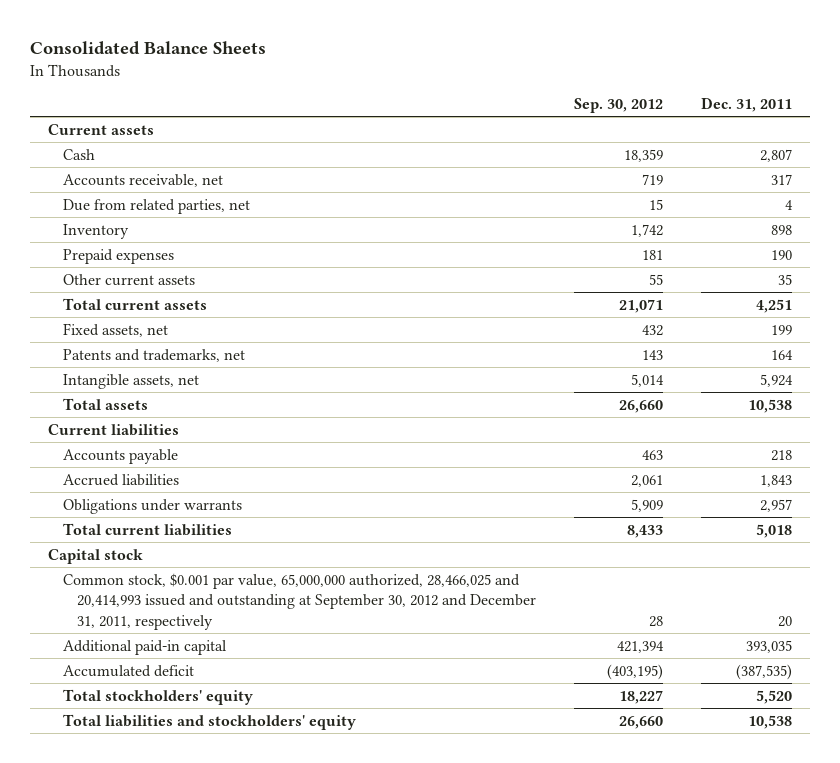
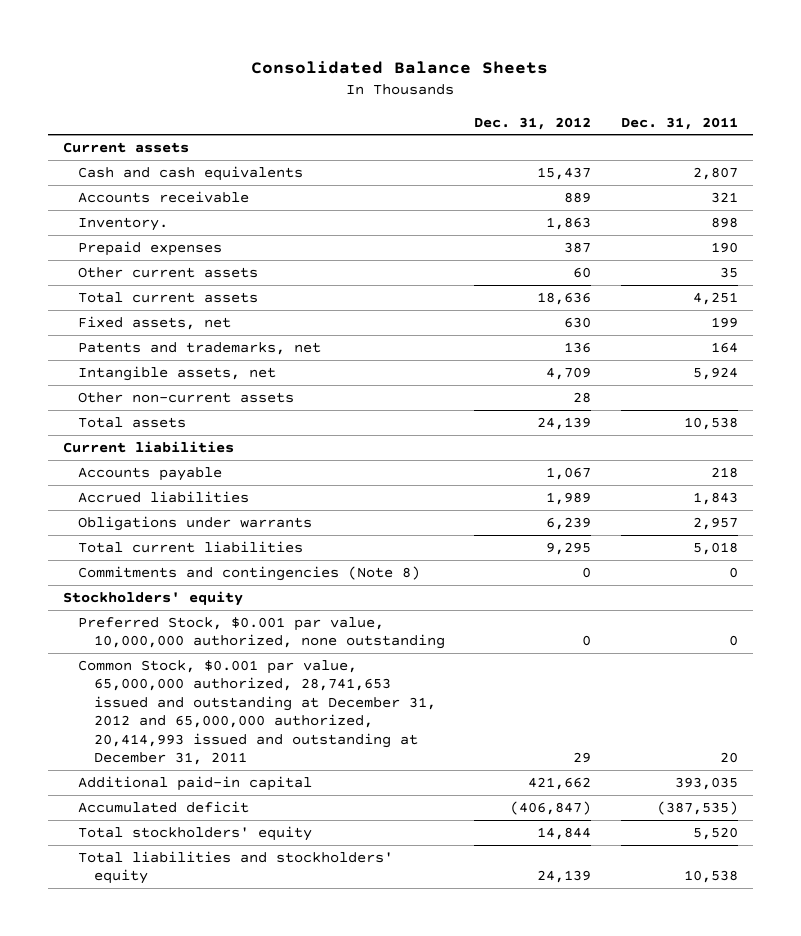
[573,98,663,114] Sep. 30, 2012 -> none
none -> [474,116,592,130] Dec. 31, 2012
[62,198,250,214] Due from related parties, net -> none
[62,148,95,160] Cash -> [78,166,304,182] Cash and cash equivalents
[62,173,223,187] Accounts receivable, net -> [78,191,250,204] Accounts receivable
[770,173,792,185] 317 -> [710,192,738,204] 321
[62,223,129,239] Inventory -> [78,217,169,232] Inventory.
none -> [78,392,295,404] Other non-current assets
[48,548,144,564] Capital stock -> none
none -> [78,566,421,582] Commitments and contingencies (Note 8)
none -> [63,591,244,607] Stockholders' equity
none -> [78,617,445,650] Preferred Stock, $0.001 par value, 10,000,000 authorized, none outstanding
[62,572,537,630] Common stock, $0.001 par value, 65,000,000 authorized, 28,466,025 and 20,414,993 issued and outstanding at September 30, 2012 and December 31, 2011, respectively -> [78,660,436,766] Common Stock, $0.001 par value, 65,000,000 authorized, 28,741,653 issued and outstanding at December 31, 2012 and 65,000,000 authorized, 20,414,993 issued and outstanding at December 31, 2011

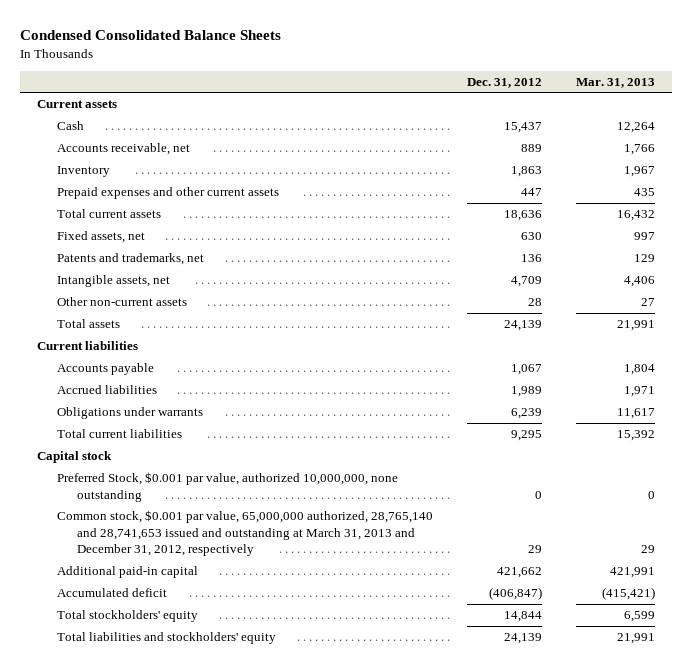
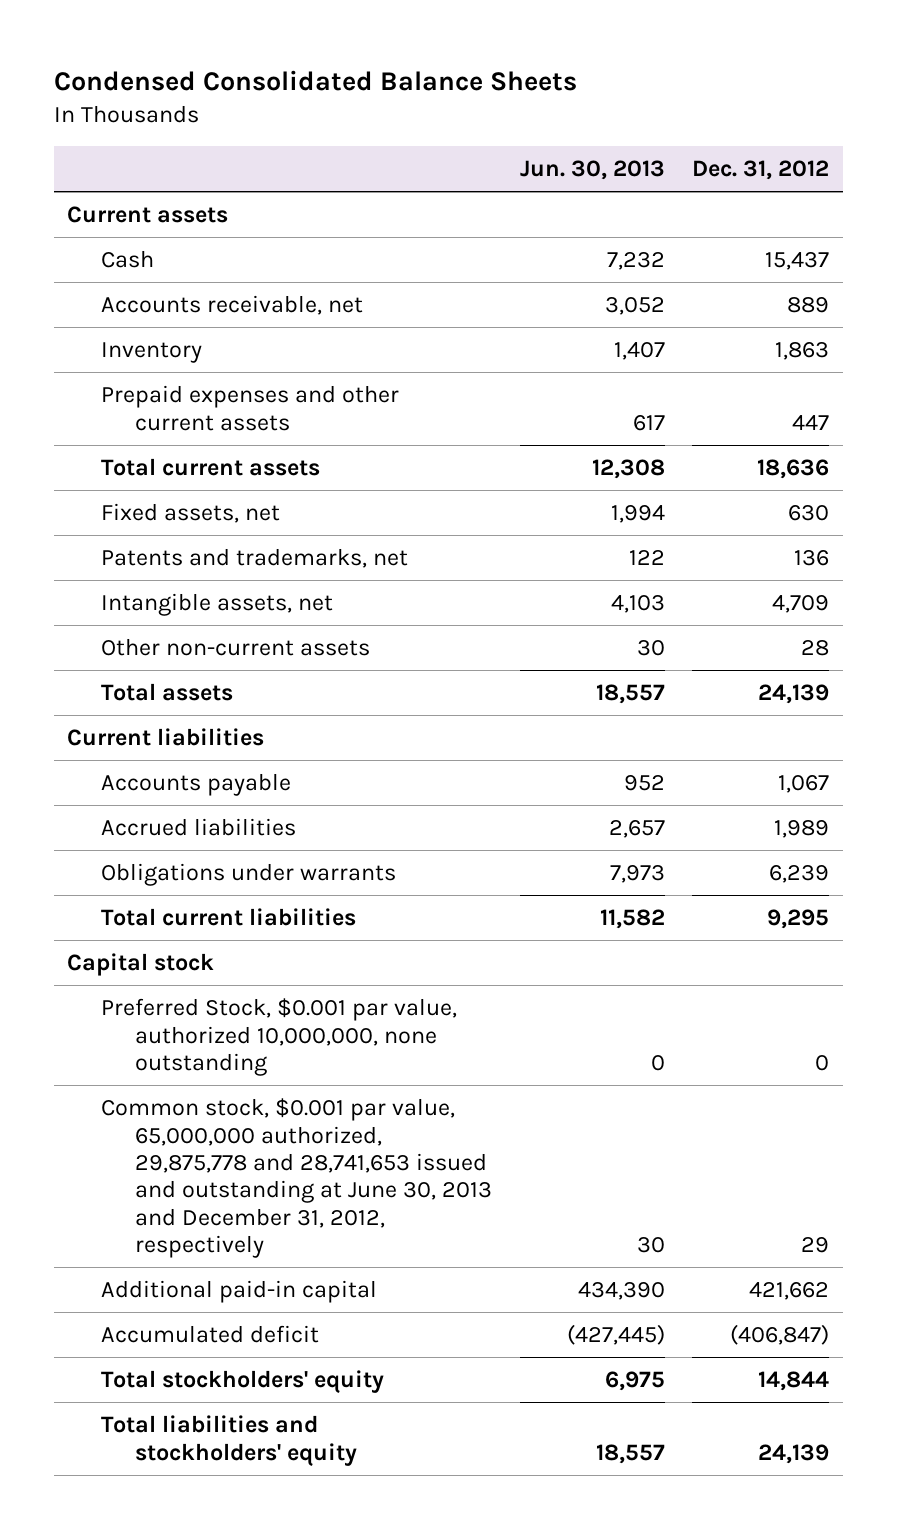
[575,77,655,88] Mar. 31, 2013 -> none
none -> [519,159,665,180] Jun. 30, 2013
[56,510,433,557] Common stock, $0.001 par value, 65,000,000 authorized, 28,765,140 and 28,741,653 issued and outstanding at March 31, 2013 and December 31, 2012, respectively -> [101,1098,493,1258] Common stock, $0.001 par value, 65,000,000 authorized, 29,875,778 and 28,741,653 issued and outstanding at June 30, 2013 and December 31, 2012, respectively

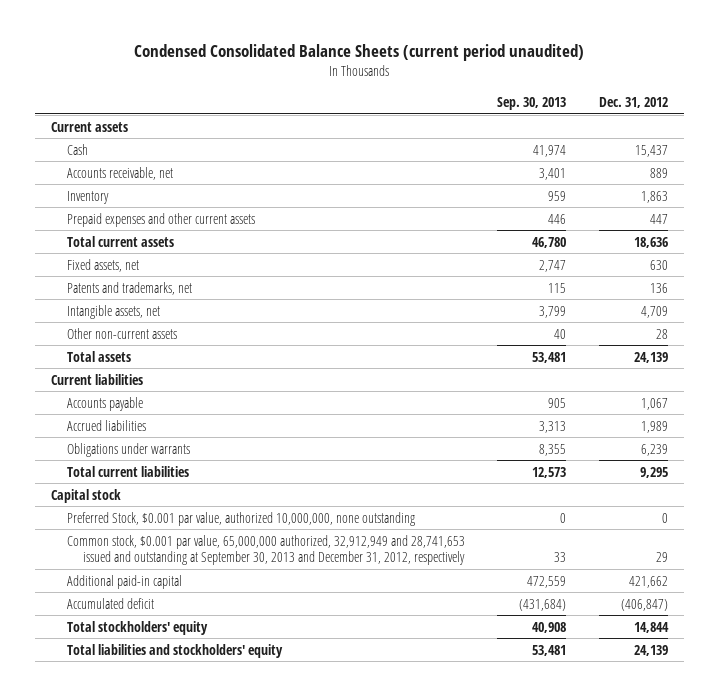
[53,70,577,92] Condensed Consolidated Balance Sheets -> [134,43,585,61] Condensed Consolidated Balance Sheets (current period unaudited)
[519,159,665,180] Jun. 30, 2013 -> none
none -> [497,97,567,111] Sep. 30, 2013
[101,1098,493,1258] Common stock, $0.001 par value, 65,000,000 authorized, 29,875,778 and 28,741,653 issued and outstanding at June 30, 2013 and December 31, 2012, respectively -> [66,534,465,566] Common stock, $0.001 par value, 65,000,000 authorized, 32,912,949 and 28,741,653 issued and outstanding at September 30, 2013 and December 31, 2012, respectively

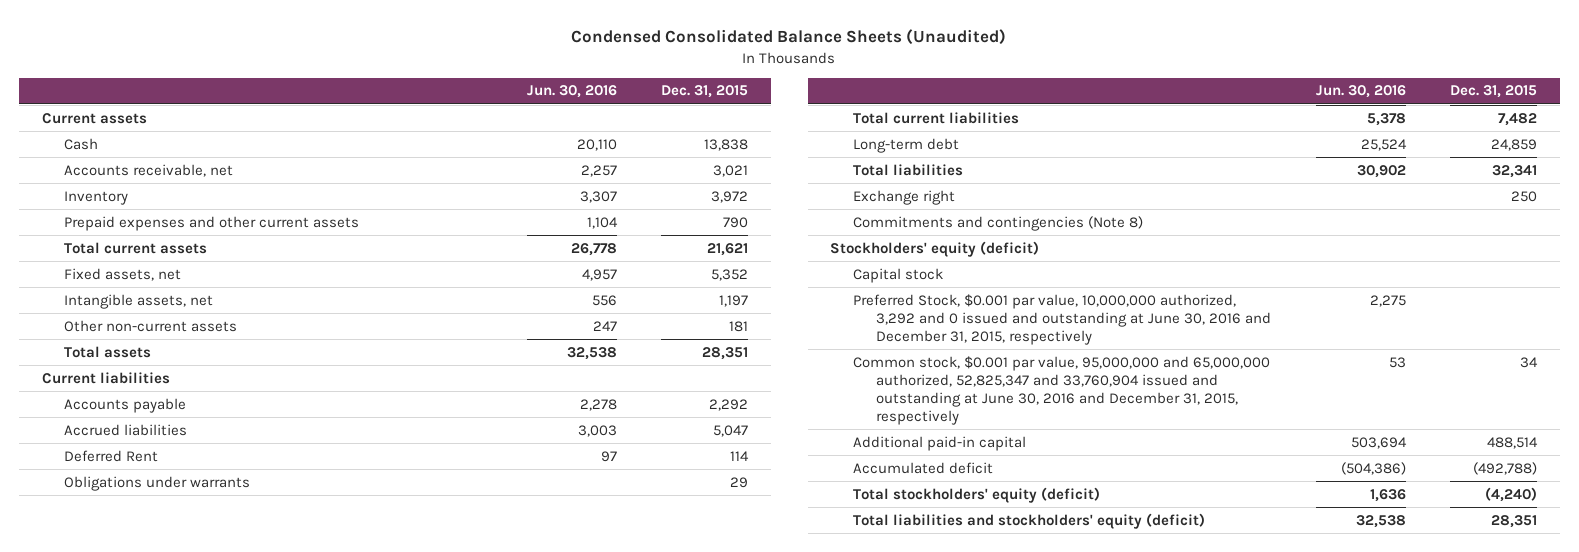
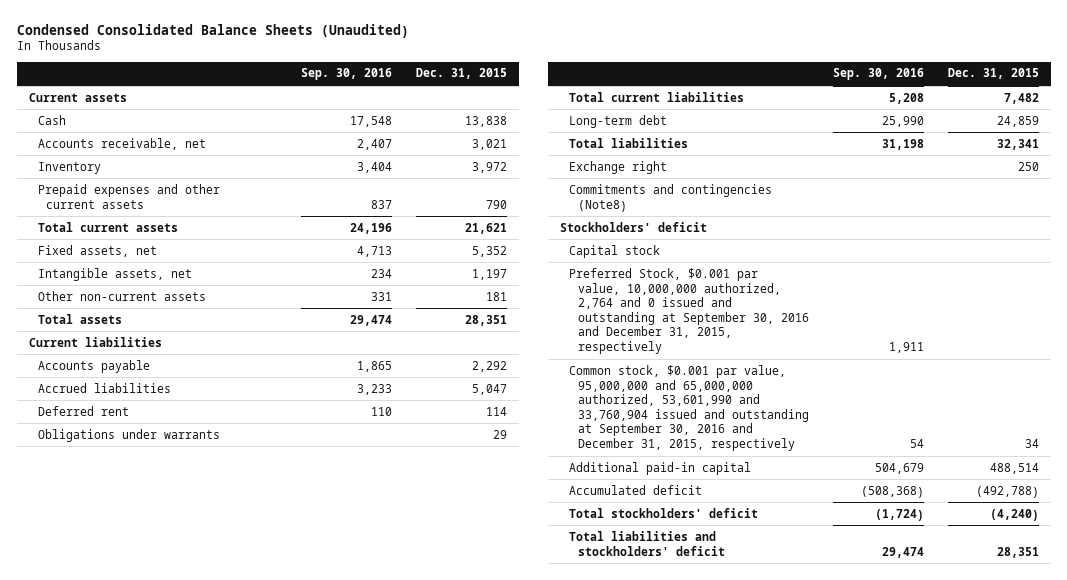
[526,85,617,99] Jun. 30, 2016 -> none
none -> [301,68,393,81] Sep. 30, 2016
[64,449,159,462] Deferred Rent -> [37,405,129,416] Deferred rent
[853,215,1144,231] Commitments and contingencies (Note 8) -> [568,183,772,212] Commitments and contingencies (Note8)
[830,240,1040,257] Stockholders' equity (deficit) -> [559,221,707,232] Stockholders' deficit
[853,293,1272,345] Preferred Stock, $0.001 par value, 10,000,000 authorized, 3,292 and 0 issued and outstanding at June 30, 2016 and December 31, 2015, respectively -> [568,267,809,355] Preferred Stock, $0.001 par value, 10,000,000 authorized, 2,764 and 0 issued and outstanding at September 30, 2016 and December 31, 2015, respectively
[853,355,1271,425] Common stock, $0.001 par value, 95,000,000 and 65,000,000 authorized, 52,825,347 and 33,760,904 issued and outstanding at June 30, 2016 and December 31, 2015, respectively -> [568,364,809,452] Common stock, $0.001 par value, 95,000,000 and 65,000,000 authorized, 53,601,990 and 33,760,904 issued and outstanding at September 30, 2016 and December 31, 2015, respectively
[853,486,1101,503] Total stockholders' equity (deficit) -> [568,507,758,518] Total stockholders' deficit
[853,512,1206,529] Total liabilities and stockholders' equity (deficit) -> [568,530,725,556] Total liabilities and stockholders' deficit

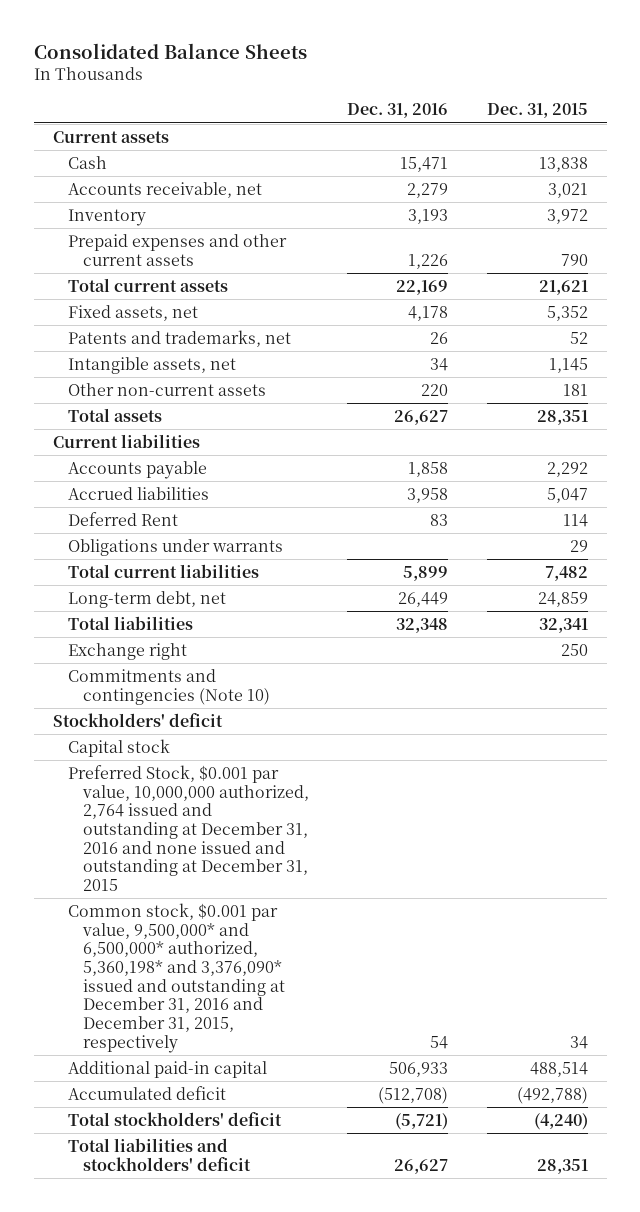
[16,23,409,38] Condensed Consolidated Balance Sheets (Unaudited) -> [33,42,307,59] Consolidated Balance Sheets
[301,68,393,81] Sep. 30, 2016 -> none
none -> [347,103,449,119] Dec. 31, 2016
none -> [67,330,291,348] Patents and trademarks, net
[472,268,508,280] 1,197 -> [548,358,588,374] 1,145
[37,405,129,416] Deferred rent -> [67,512,178,527] Deferred Rent
[568,114,667,128] Long-term debt -> [67,591,226,609] Long-term debt, net
[568,183,772,212] Commitments and contingencies (Note8) -> [67,669,270,705] Commitments and contingencies (Note 10)
[568,267,809,355] Preferred Stock, $0.001 par value, 10,000,000 authorized, 2,764 and 0 issued and outstanding at September 30, 2016 and December 31, 2015, respectively -> [67,765,309,892] Preferred Stock, $0.001 par value, 10,000,000 authorized, 2,764 issued and outstanding at December 31, 2016 and none issued and outstanding at December 31, 2015
[568,364,809,452] Common stock, $0.001 par value, 95,000,000 and 65,000,000 authorized, 53,601,990 and 33,760,904 issued and outstanding at September 30, 2016 and December 31, 2015, respectively -> [67,903,285,1053] Common stock, $0.001 par value, 9,500,000* and 6,500,000* authorized, 5,360,198* and 3,376,090* issued and outstanding at December 31, 2016 and December 31, 2015, respectively

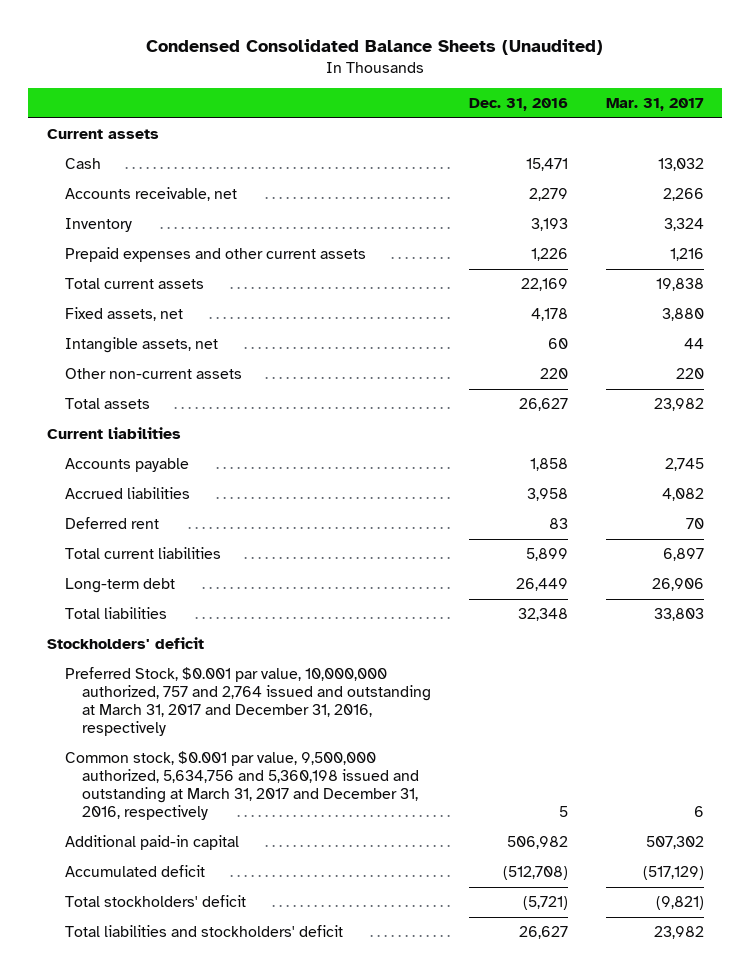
[33,42,307,59] Consolidated Balance Sheets -> [146,38,604,55] Condensed Consolidated Balance Sheets (Unaudited)
[486,103,588,119] Dec. 31, 2015 -> none
none -> [605,98,704,112] Mar. 31, 2017
[67,330,291,348] Patents and trademarks, net -> none
[430,358,449,372] 34 -> [547,338,568,350] 60
[67,539,283,557] Obligations under warrants -> none
[67,512,178,527] Deferred Rent -> [64,517,159,530] Deferred rent
[67,591,226,609] Long-term debt, net -> [64,578,175,594] Long-term debt
[67,643,187,661] Exchange right -> none
[67,669,270,705] Commitments and contingencies (Note 10) -> none
[67,739,170,758] Capital stock -> none
[67,765,309,892] Preferred Stock, $0.001 par value, 10,000,000 authorized, 2,764 issued and outstanding at December 31, 2016 and none issued and outstanding at December 31, 2015 -> [64,667,432,737] Preferred Stock, $0.001 par value, 10,000,000 authorized, 757 and 2,764 issued and outstanding at March 31, 2017 and December 31, 2016, respectively
[67,903,285,1053] Common stock, $0.001 par value, 9,500,000* and 6,500,000* authorized, 5,360,198* and 3,376,090* issued and outstanding at December 31, 2016 and December 31, 2015, respectively -> [64,751,420,821] Common stock, $0.001 par value, 9,500,000 authorized, 5,634,756 and 5,360,198 issued and outstanding at March 31, 2017 and December 31, 2016, respectively
[430,1035,449,1049] 54 -> [558,806,568,818] 5
[389,1062,449,1078] 506,933 -> [506,836,568,850] 506,982

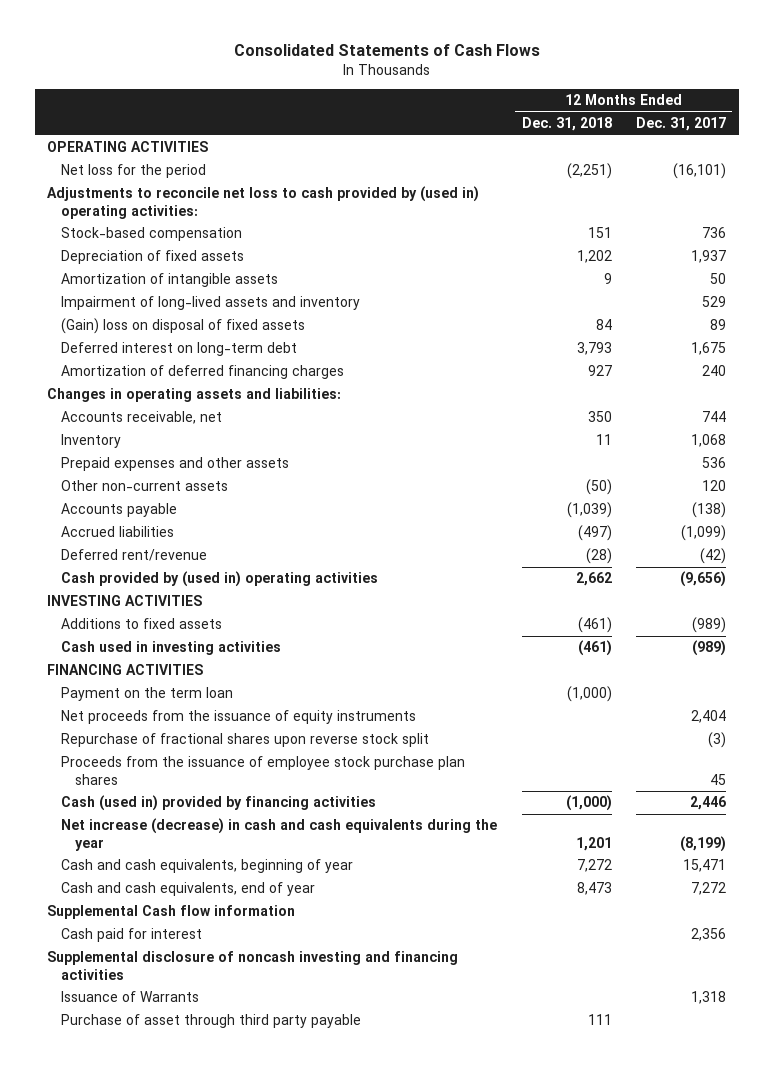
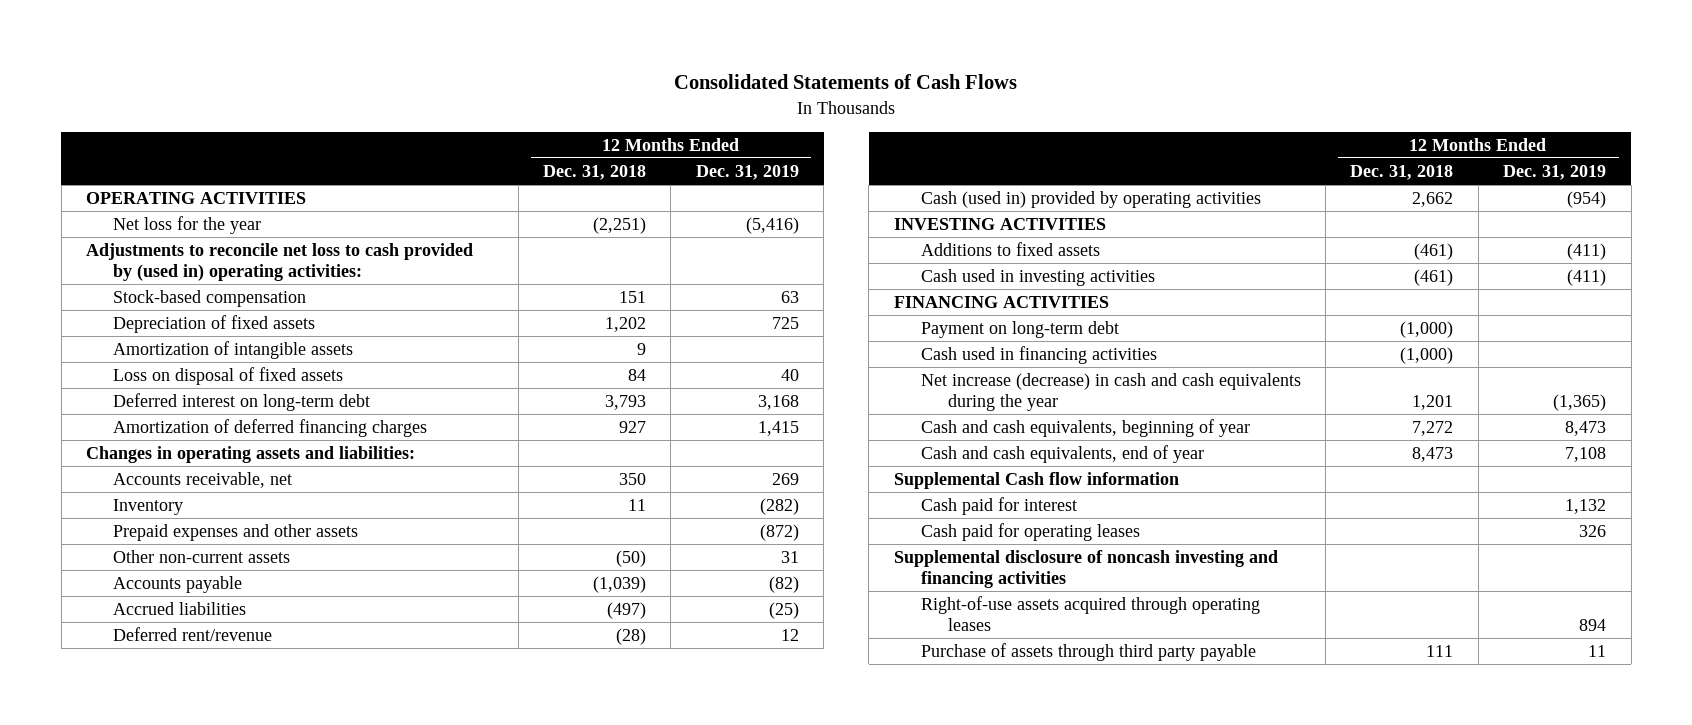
[636,117,727,132] Dec. 31, 2017 -> none
none -> [695,164,799,180] Dec. 31, 2019
[60,164,206,179] Net loss for the period -> [113,215,262,234] Net loss for the year
[60,296,360,311] Impairment of long-lived assets and inventory -> none
[60,318,305,335] (Gain) loss on disposal of fixed assets -> [113,366,344,385] Loss on disposal of fixed assets
[60,571,378,588] Cash provided by (used in) operating activities -> [920,190,1261,208] Cash (used in) provided by operating activities
[60,687,233,702] Payment on the term loan -> none
[60,710,416,725] Net proceeds from the issuance of equity instruments -> none
[60,733,429,748] Repurchase of fractional shares upon reverse stock split -> none
[60,756,465,785] Proceeds from the issuance of employee stock purchase plan shares -> none
none -> [920,320,1119,338] Payment on long-term debt
[60,795,376,812] Cash (used in) provided by financing activities -> [920,345,1157,364] Cash used in financing activities
none -> [920,522,1140,541] Cash paid for operating leases
[60,991,199,1003] Issuance of Warrants -> none
none -> [920,595,1260,631] Right-of-use assets acquired through operating leases
[60,1014,361,1029] Purchase of asset through third party payable -> [920,642,1256,661] Purchase of assets through third party payable

